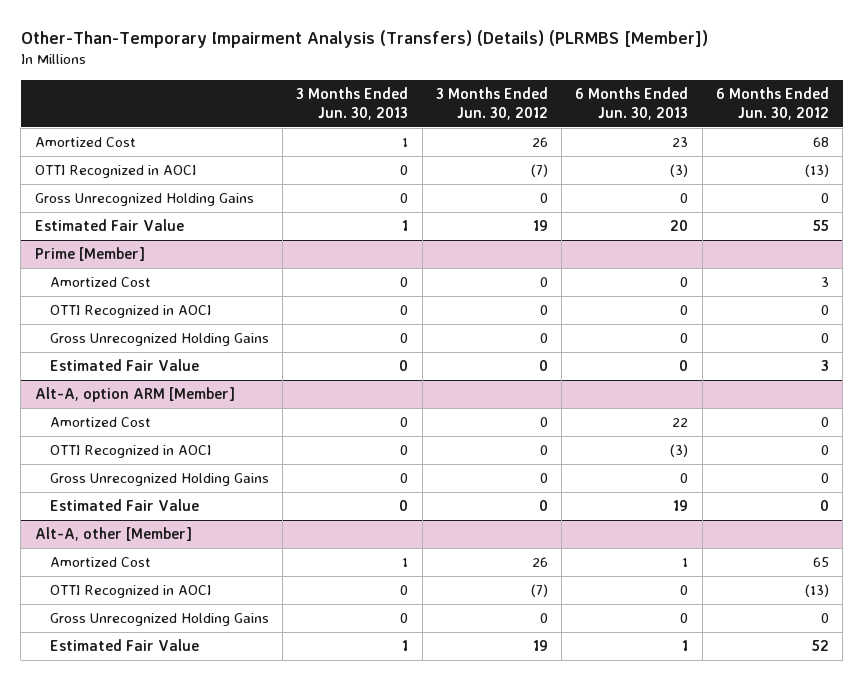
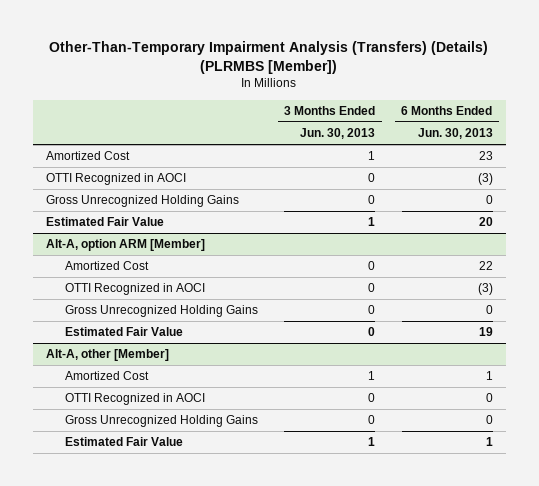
[435,86,548,120] 3 Months Ended Jun. 30, 2012 -> none
[715,86,829,120] 6 Months Ended Jun. 30, 2012 -> none
[34,247,145,262] Prime [Member] -> none
[49,277,151,288] Amortized Cost -> none
[49,305,211,319] OTTI Recognized in AOCI -> none
[49,333,269,347] Gross Unrecognized Holding Gains -> none
[49,359,199,372] Estimated Fair Value -> none

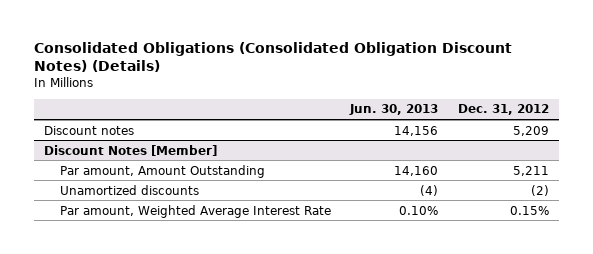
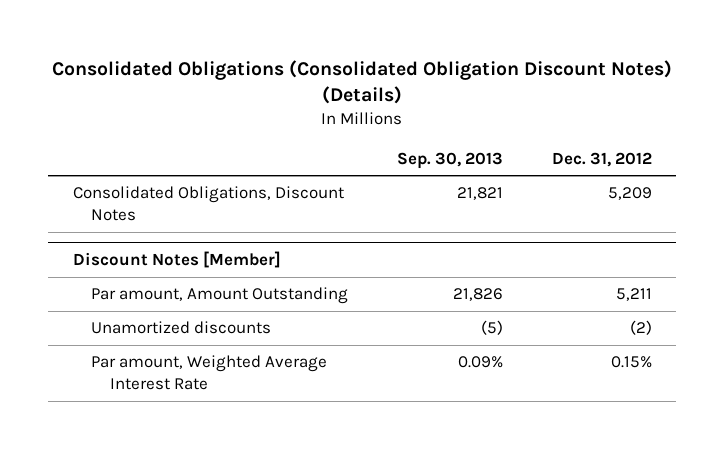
[349,104,439,116] Jun. 30, 2013 -> none
none -> [397,151,504,169] Sep. 30, 2013
[44,125,135,135] Discount notes -> [72,186,344,222] Consolidated Obligations, Discount Notes

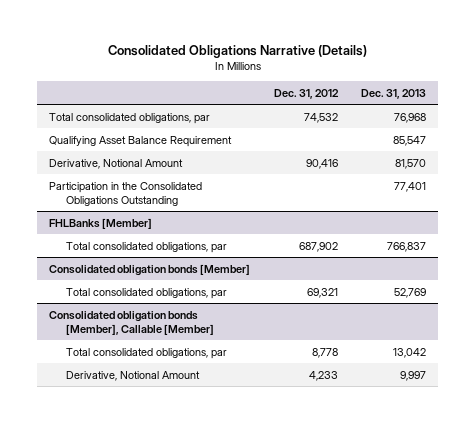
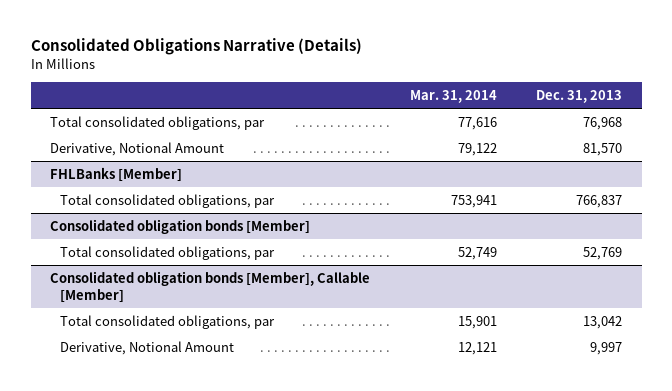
[273,88,339,99] Dec. 31, 2012 -> none
none -> [409,89,497,103] Mar. 31, 2014
[49,135,233,147] Qualifying Asset Balance Requirement -> none
[49,181,203,206] Participation in the Consolidated Obligations Outstanding -> none

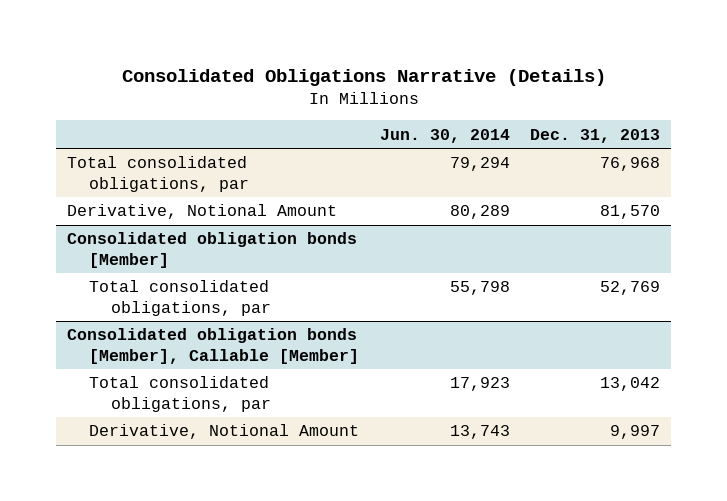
[409,89,497,103] Mar. 31, 2014 -> none
none -> [379,128,510,143] Jun. 30, 2014
[50,166,183,182] FHLBanks [Member] -> none
[60,193,276,208] Total consolidated obligations, par -> none

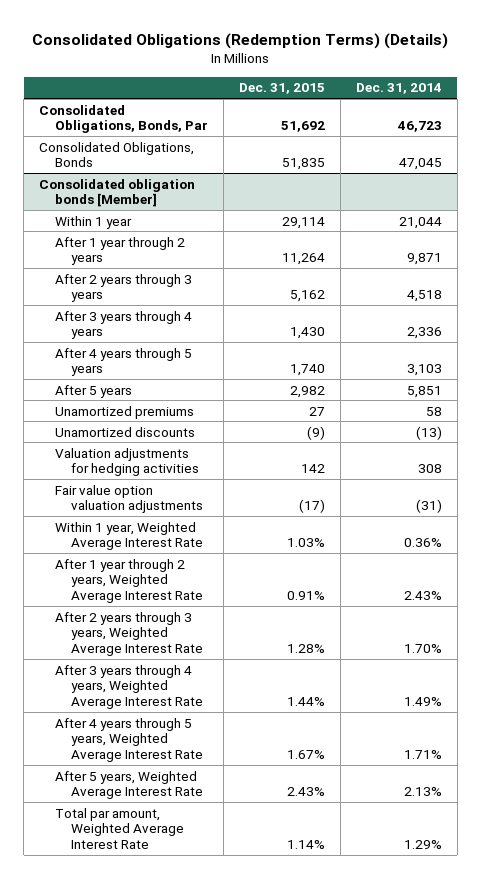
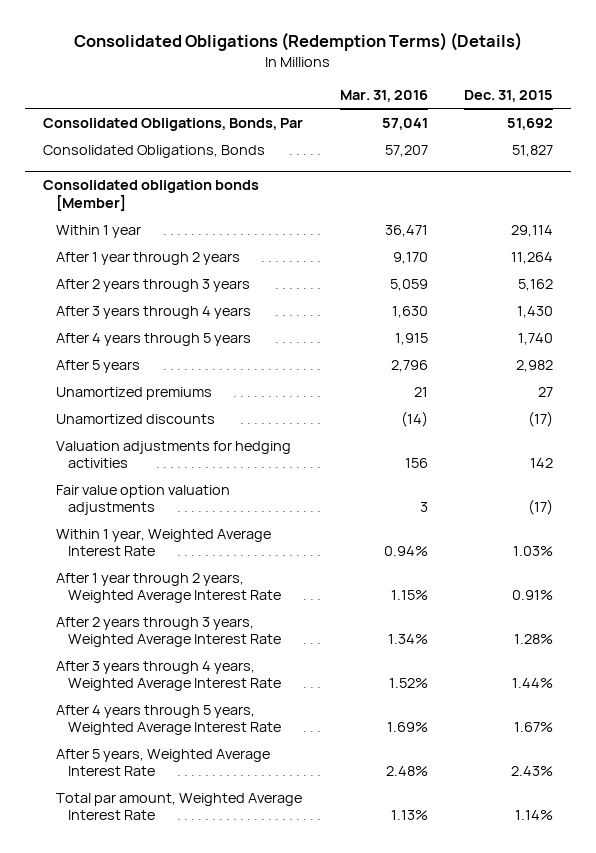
[355,83,442,95] Dec. 31, 2014 -> none
none -> [339,90,428,103] Mar. 31, 2016
[281,158,325,171] 51,835 -> [512,144,554,157] 51,827
[306,425,325,440] (9) -> [528,410,554,427] (17)

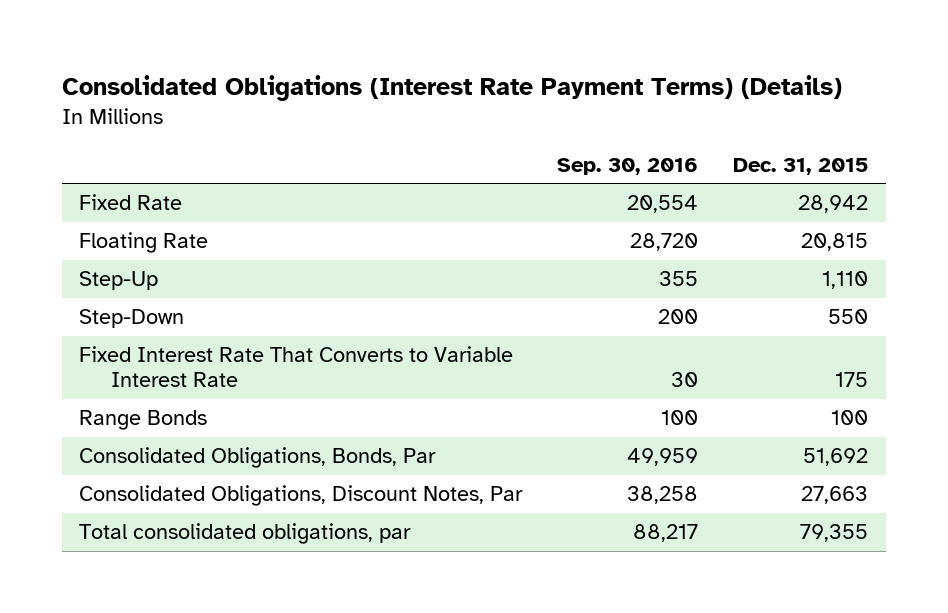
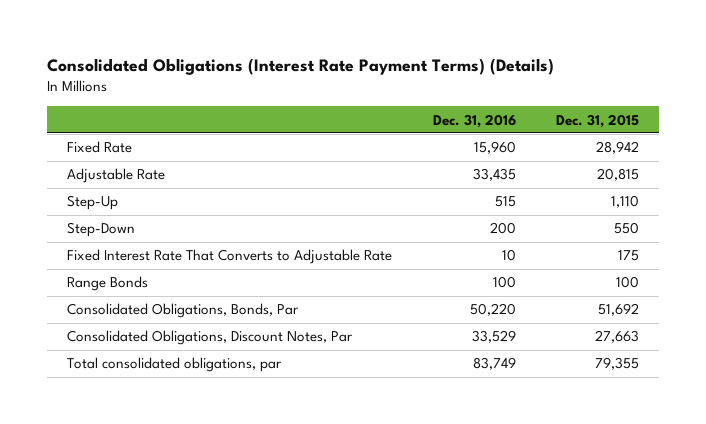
[557,157,699,175] Sep. 30, 2016 -> none
none -> [432,113,516,128] Dec. 31, 2016
[79,232,209,254] Floating Rate -> [67,168,166,184] Adjustable Rate
[79,346,514,388] Fixed Interest Rate That Converts to Variable Interest Rate -> [67,249,393,265] Fixed Interest Rate That Converts to Adjustable Rate

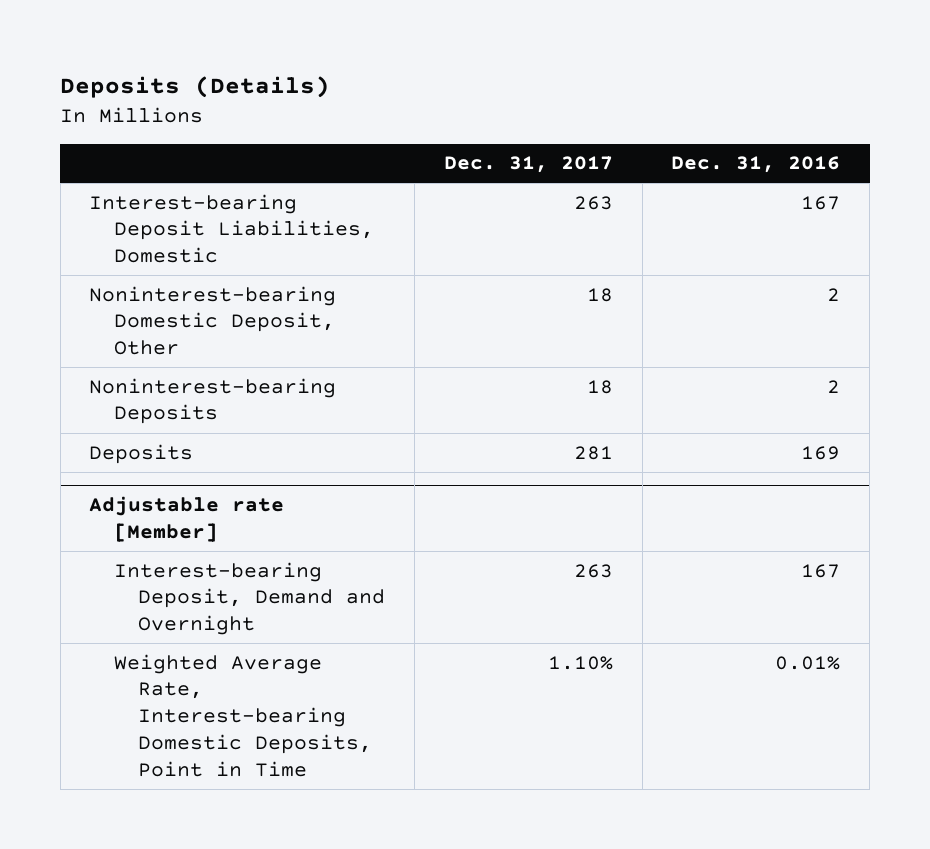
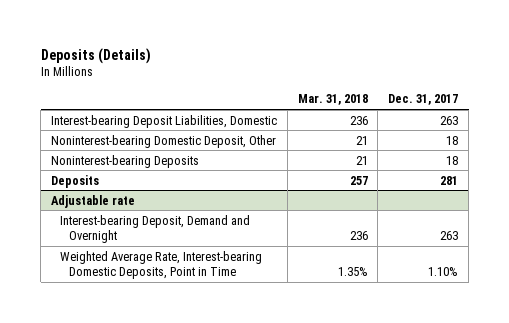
[671,156,841,174] Dec. 31, 2016 -> none
none -> [297,94,368,106] Mar. 31, 2018
[89,496,285,542] Adjustable rate [Member] -> [50,194,135,208] Adjustable rate

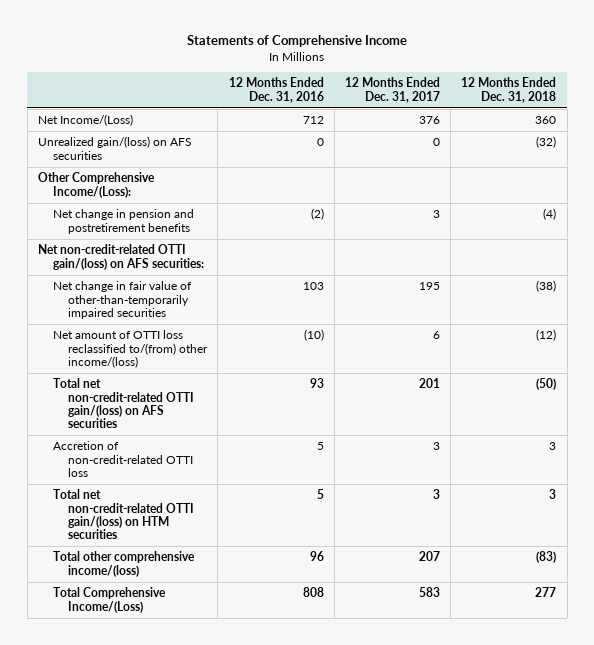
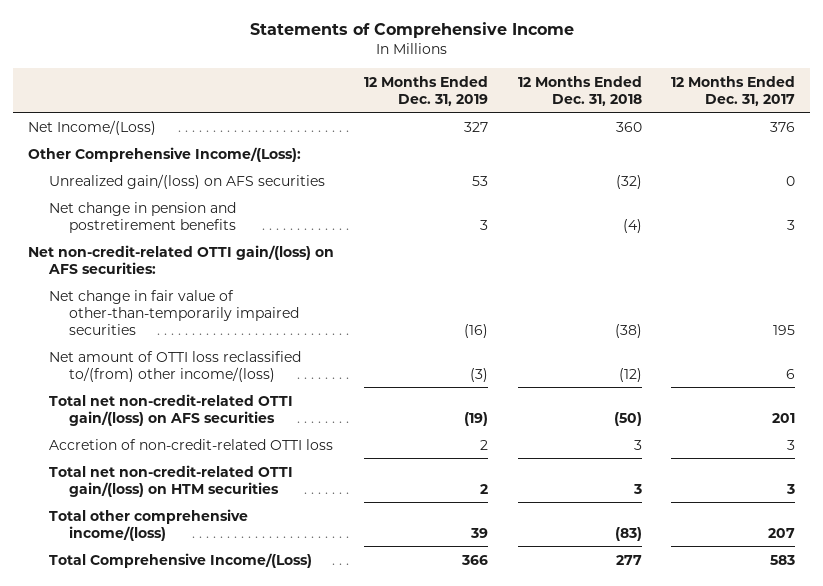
[228,77,324,103] 12 Months Ended Dec. 31, 2016 -> none
none -> [363,75,488,106] 12 Months Ended Dec. 31, 2019
[38,136,193,160] Unrealized gain/(loss) on AFS securities -> [48,173,325,189] Unrealized gain/(loss) on AFS securities

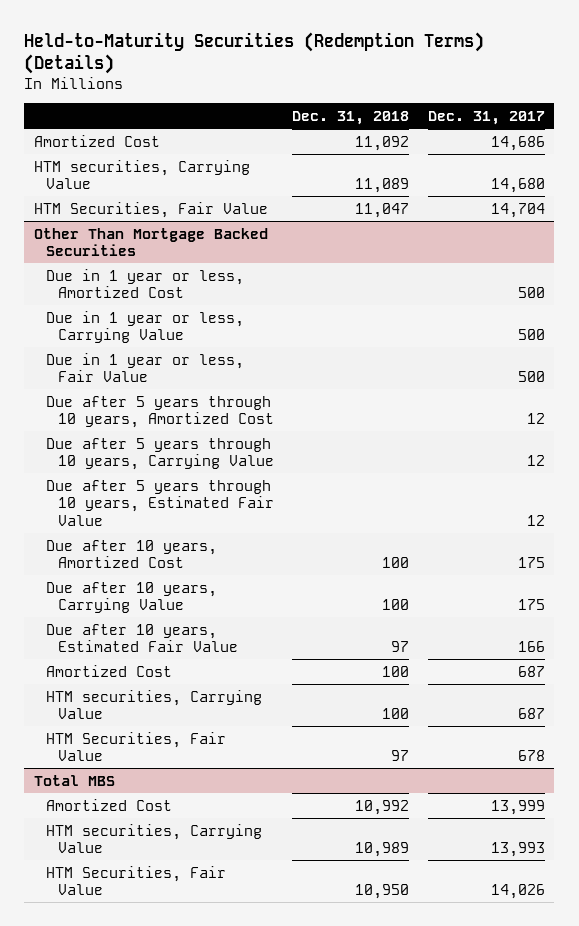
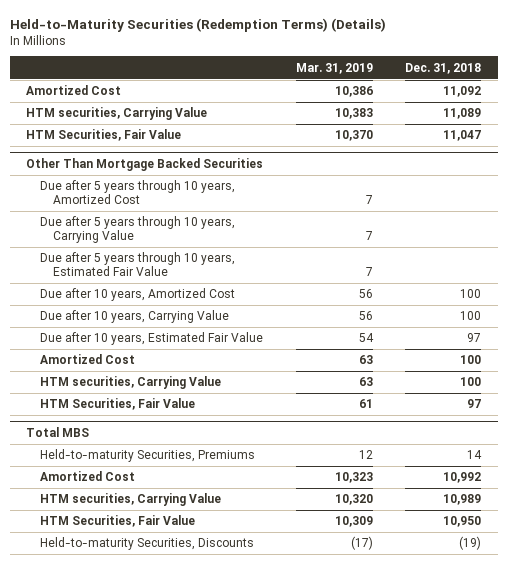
[427,110,545,125] Dec. 31, 2017 -> none
none -> [295,62,373,74] Mar. 31, 2019
[45,268,244,299] Due in 1 year or less, Amortized Cost -> none
[45,310,244,344] Due in 1 year or less, Carrying Value -> none
[45,352,244,383] Due in 1 year or less, Fair Value -> none
none -> [39,449,255,463] Held-to-maturity Securities, Premiums
none -> [39,537,254,551] Held-to-maturity Securities, Discounts

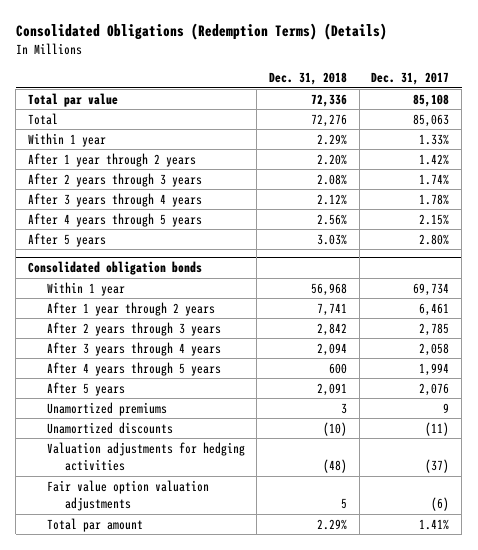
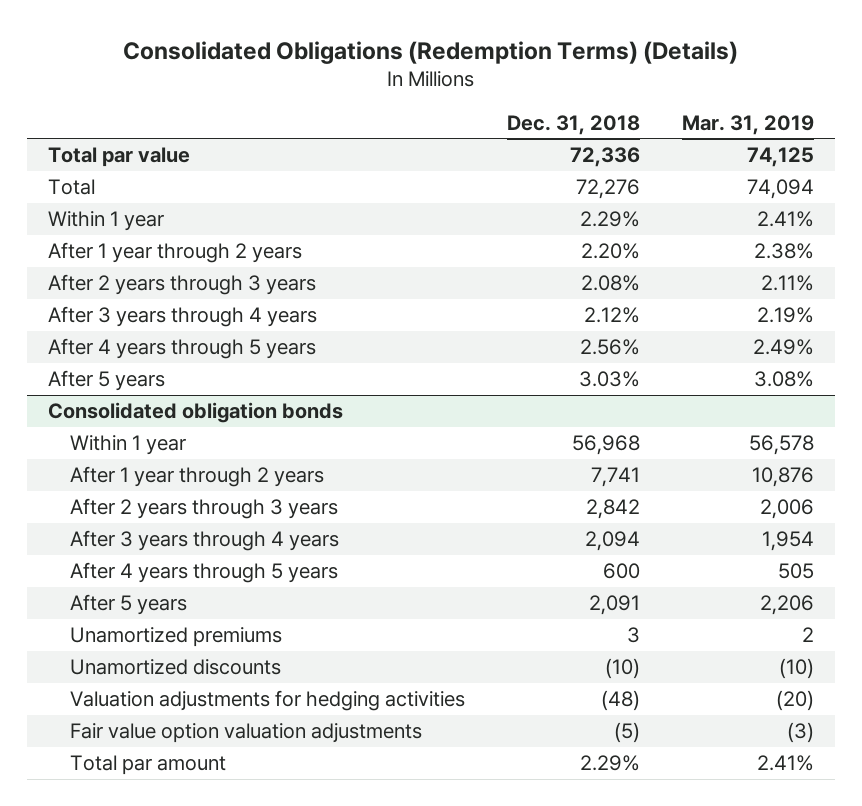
[371,72,450,86] Dec. 31, 2017 -> none
none -> [682,114,815,135] Mar. 31, 2019
[341,497,348,509] 5 -> [613,722,640,744] (5)

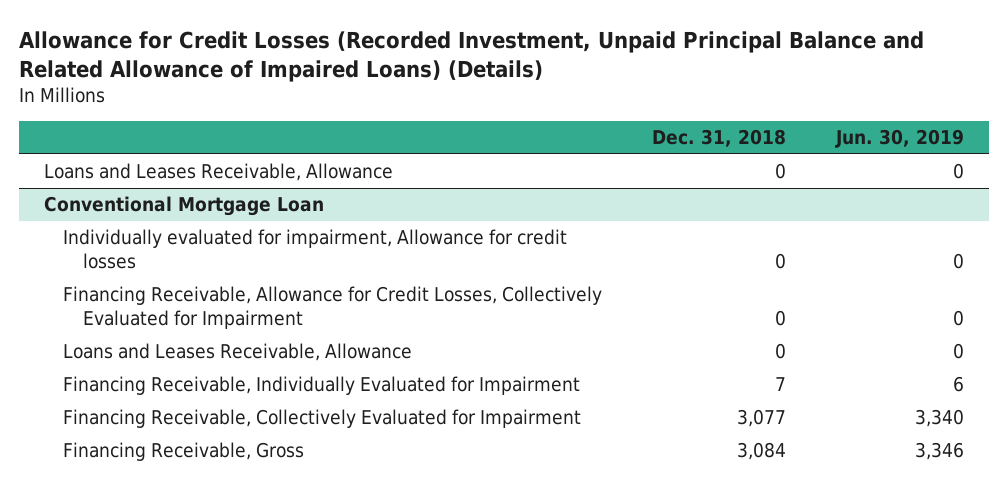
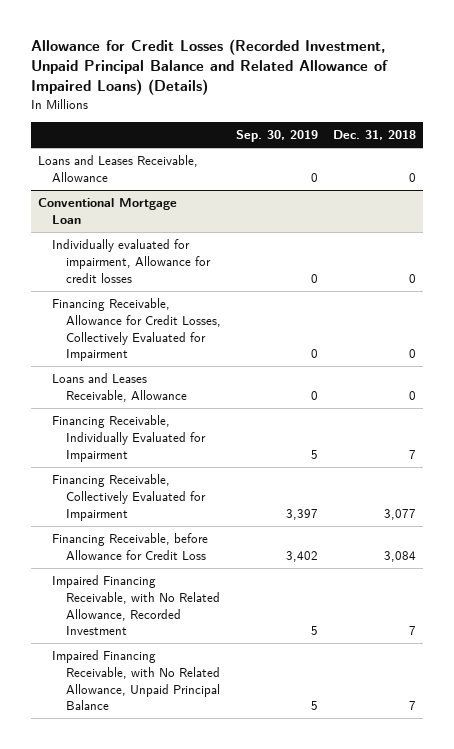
[834,129,964,149] Jun. 30, 2019 -> none
none -> [236,129,319,142] Sep. 30, 2019
[63,442,305,462] Financing Receivable, Gross -> [52,533,209,560] Financing Receivable, before Allowance for Credit Loss
none -> [52,575,221,636] Impaired Financing Receivable, with No Related Allowance, Recorded Investment
none -> [52,650,221,711] Impaired Financing Receivable, with No Related Allowance, Unpaid Principal Balance

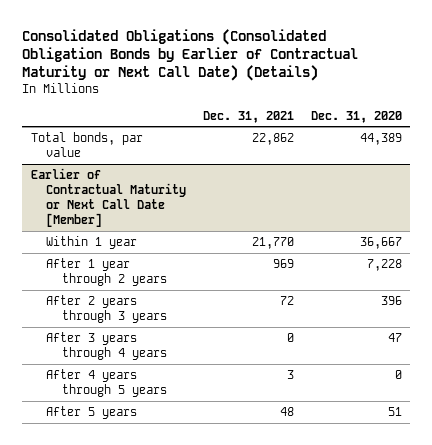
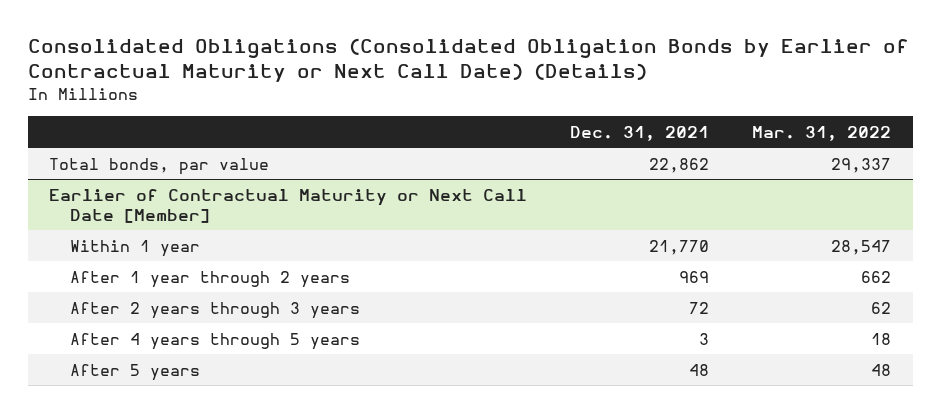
[310,110,402,123] Dec. 31, 2020 -> none
none -> [752,126,892,142] Mar. 31, 2022
[46,331,167,360] After 3 years through 4 years -> none

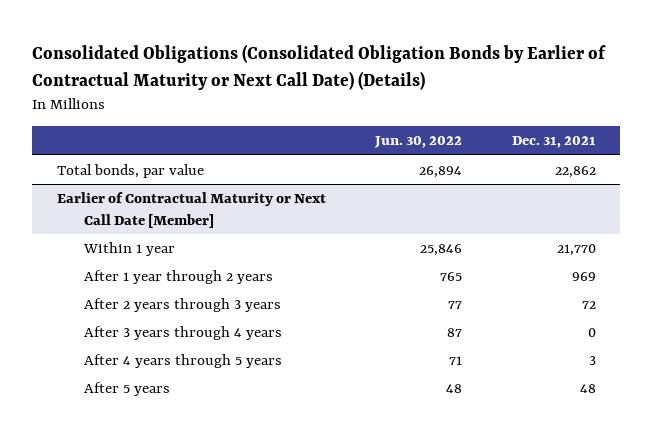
[752,126,892,142] Mar. 31, 2022 -> none
none -> [374,136,463,149] Jun. 30, 2022
none -> [84,326,283,341] After 3 years through 4 years

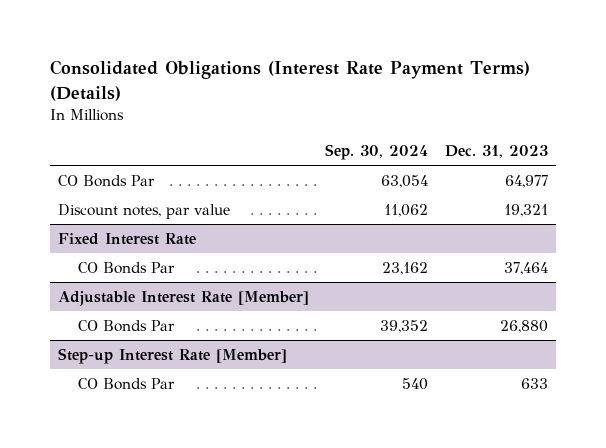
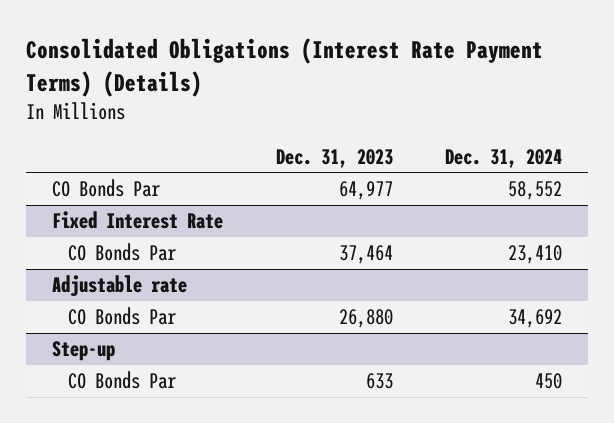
[325,143,429,160] Sep. 30, 2024 -> none
none -> [445,148,563,168] Dec. 31, 2024
[58,204,231,220] Discount notes, par value -> none
[58,291,310,307] Adjustable Interest Rate [Member] -> [51,275,187,298] Adjustable rate
[58,348,288,365] Step-up Interest Rate [Member] -> [51,341,115,362] Step-up

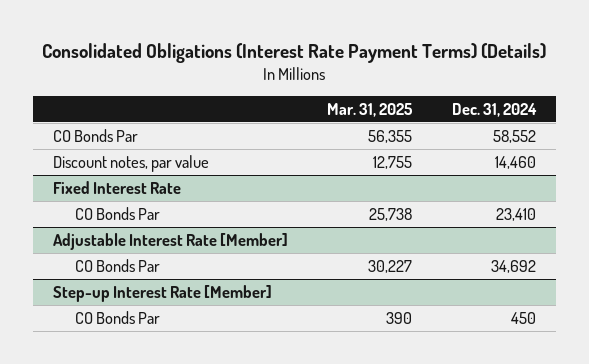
[275,148,393,168] Dec. 31, 2023 -> none
none -> [327,103,414,118] Mar. 31, 2025
none -> [52,154,209,172] Discount notes, par value
[51,275,187,298] Adjustable rate -> [52,232,288,250] Adjustable Interest Rate [Member]
[51,341,115,362] Step-up -> [52,284,272,302] Step-up Interest Rate [Member]

